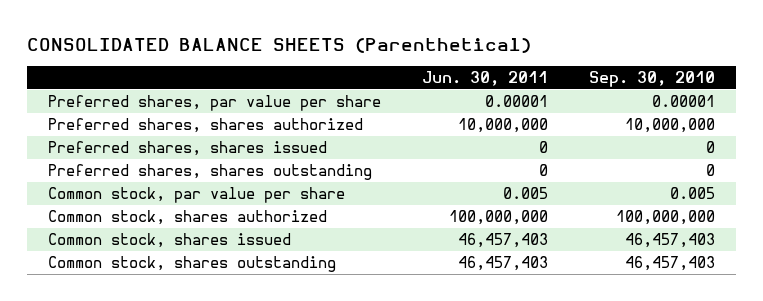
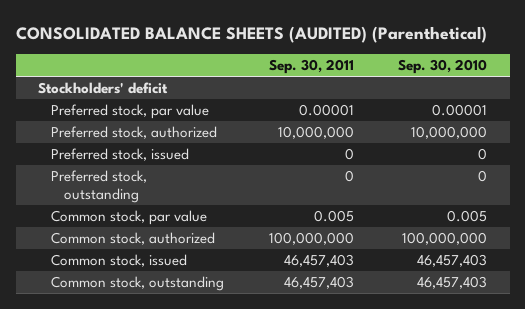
[27,37,532,53] CONSOLIDATED BALANCE SHEETS (Parenthetical) -> [15,26,487,44] CONSOLIDATED BALANCE SHEETS (AUDITED) (Parenthetical)
[422,70,549,86] Jun. 30, 2011 -> none
none -> [268,59,354,75] Sep. 30, 2011
none -> [38,81,169,94] Stockholders' deficit
[47,95,381,112] Preferred shares, par value per share -> [50,103,209,119] Preferred stock, par value
[47,118,363,134] Preferred shares, shares authorized -> [50,125,217,139] Preferred stock, authorized
[47,141,327,157] Preferred shares, shares issued -> [50,147,189,161] Preferred stock, issued
[47,164,372,181] Preferred shares, shares outstanding -> [50,169,147,204] Preferred stock, outstanding
[47,187,345,204] Common stock, par value per share -> [50,209,207,225] Common stock, par value
[47,210,327,226] Common stock, shares authorized -> [50,231,215,245] Common stock, authorized
[47,233,291,249] Common stock, shares issued -> [50,253,187,267] Common stock, issued
[47,256,336,273] Common stock, shares outstanding -> [50,275,224,291] Common stock, outstanding

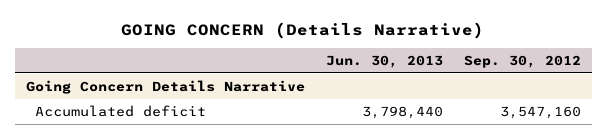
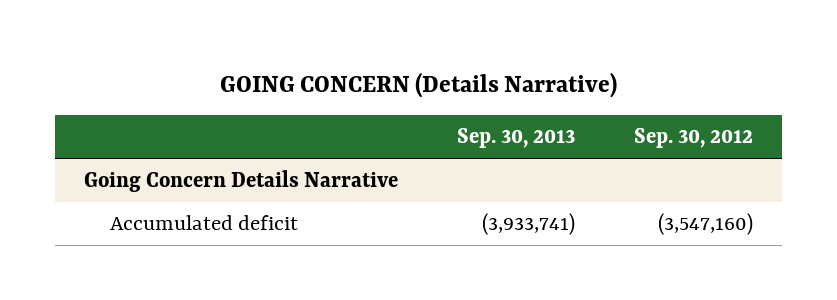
[325,54,443,68] Jun. 30, 2013 -> none
none -> [457,128,576,149] Sep. 30, 2013
[500,105,582,119] 3,547,160 -> [657,213,753,236] (3,547,160)

